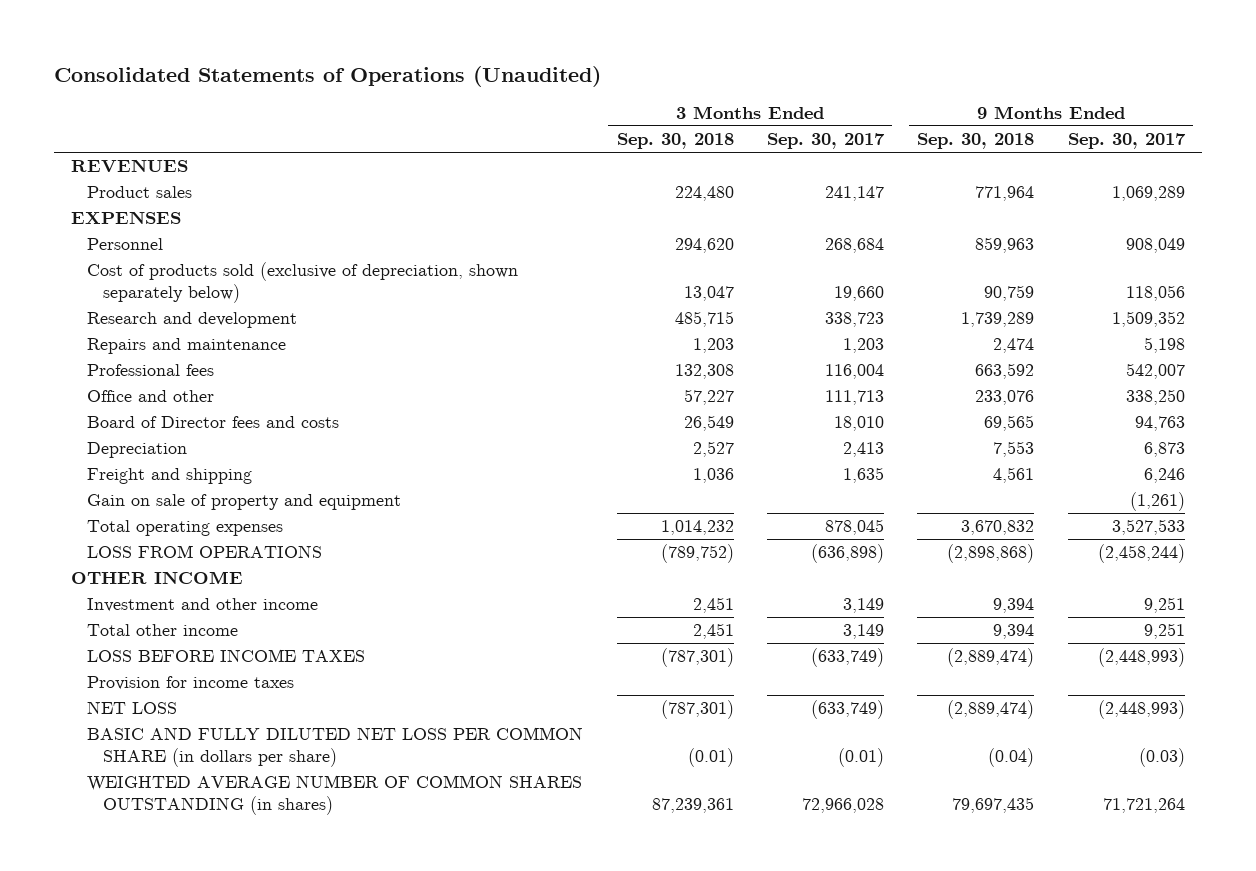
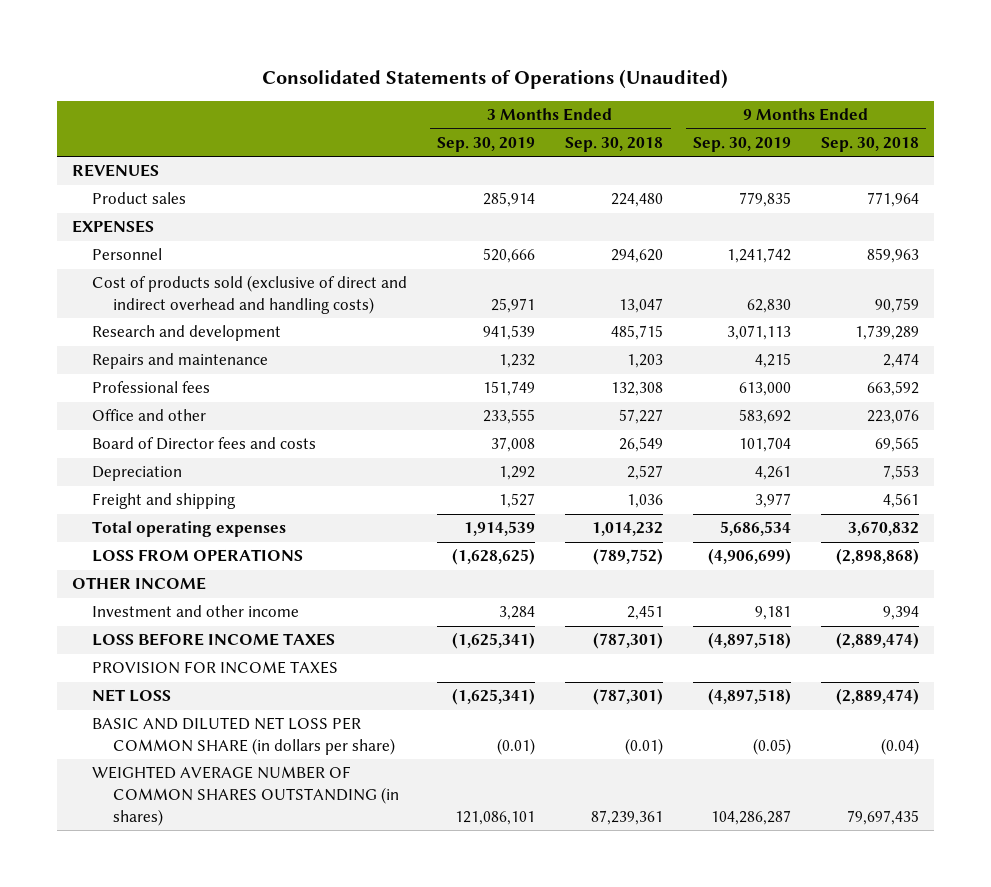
[767,133,886,150] Sep. 30, 2017 -> none
[1067,133,1186,150] Sep. 30, 2017 -> none
none -> [437,137,536,153] Sep. 30, 2019
none -> [692,137,791,153] Sep. 30, 2019
[87,262,519,303] Cost of products sold (exclusive of depreciation, shown separately below) -> [92,275,408,315] Cost of products sold (exclusive of direct and indirect overhead and handling costs)
[975,390,1035,406] 233,076 -> [866,409,919,425] 223,076
[87,494,402,511] Gain on sale of property and equipment -> none
[87,624,239,637] Total other income -> none
[87,676,295,691] Provision for income taxes -> [92,661,339,675] PROVISION FOR INCOME TAXES
[87,727,584,767] BASIC AND FULLY DILUTED NET LOSS PER COMMON SHARE (in dollars per share) -> [92,717,395,756] BASIC AND DILUTED NET LOSS PER COMMON SHARE (in dollars per share)

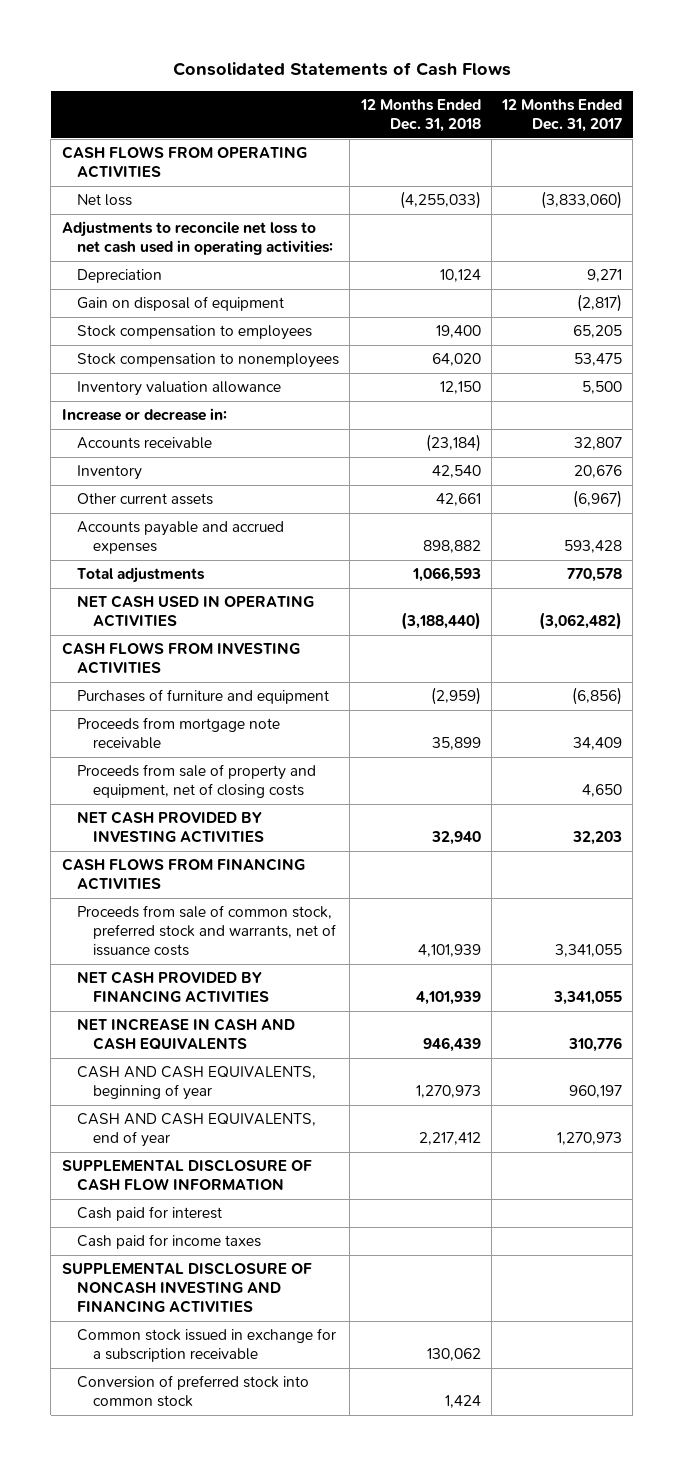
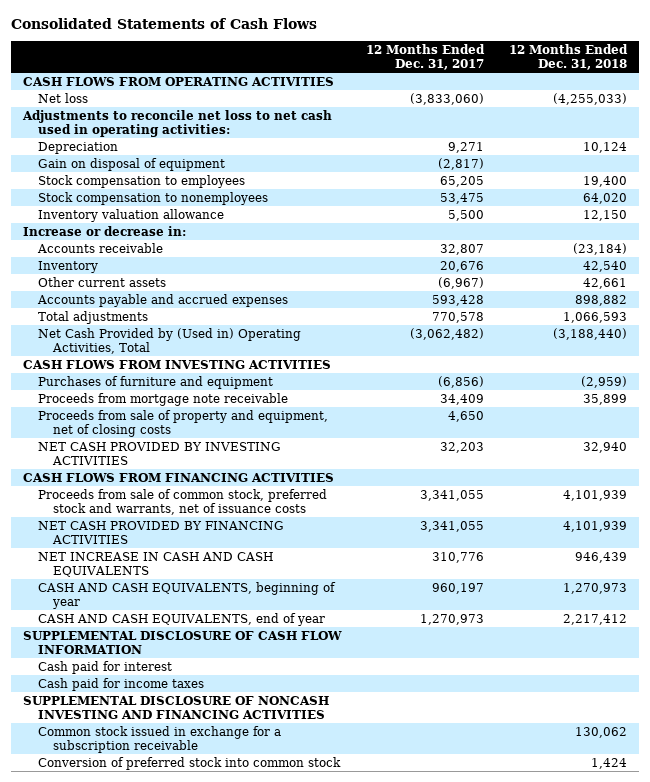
[77,595,315,628] NET CASH USED IN OPERATING ACTIVITIES -> [37,327,301,354] Net Cash Provided by (Used in) Operating Activities, Total

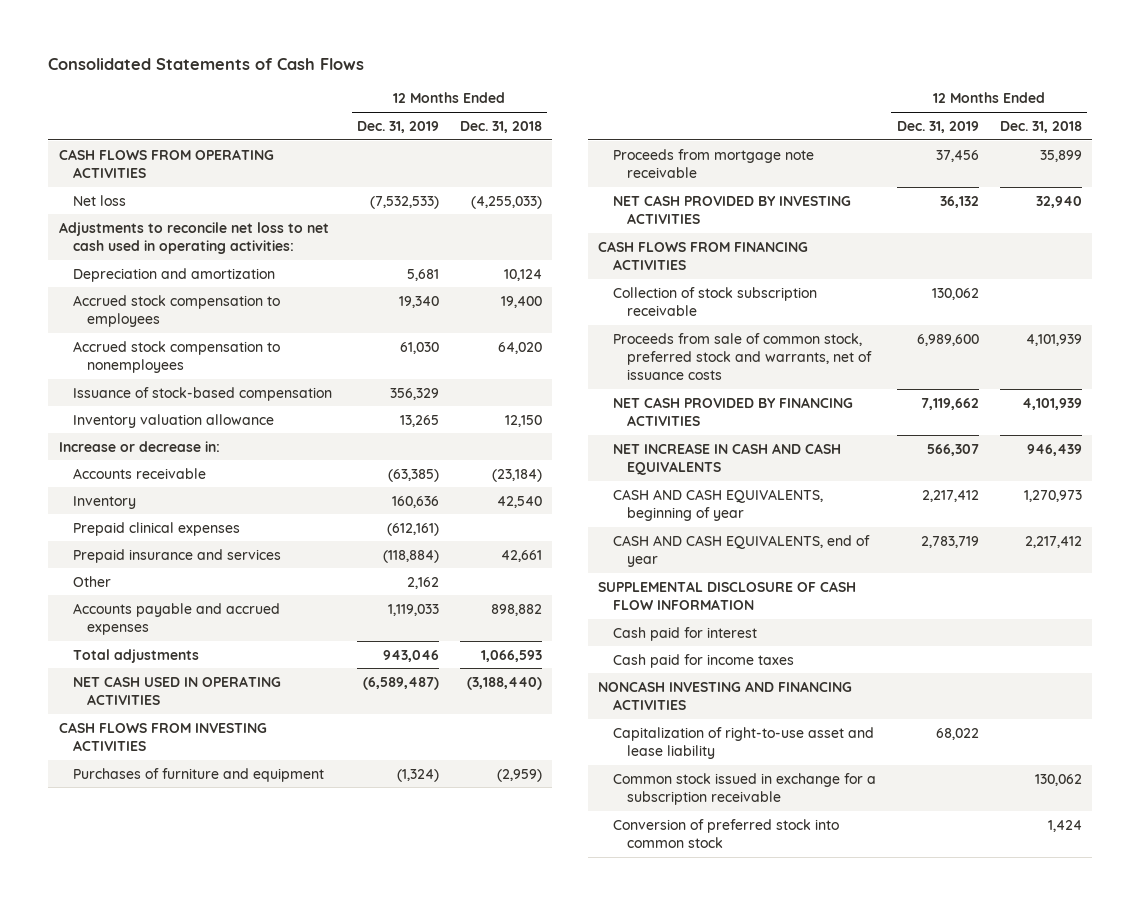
[366,44,486,71] 12 Months Ended Dec. 31, 2017 -> none
none -> [357,120,440,133] Dec. 31, 2019
[37,157,225,171] Gain on disposal of equipment -> none
[37,141,118,154] Depreciation -> [73,267,276,282] Depreciation and amortization
[37,174,245,188] Stock compensation to employees -> [73,294,281,327] Accrued stock compensation to employees
[37,191,268,205] Stock compensation to nonemployees -> [73,340,281,373] Accrued stock compensation to nonemployees
none -> [73,386,333,401] Issuance of stock-based compensation
none -> [73,521,241,536] Prepaid clinical expenses
[37,276,166,287] Other current assets -> [73,548,282,563] Prepaid insurance and services
none -> [73,575,112,587] Other
[37,327,301,354] Net Cash Provided by (Used in) Operating Activities, Total -> [73,675,282,705] NET CASH USED IN OPERATING ACTIVITIES
[37,409,328,437] Proceeds from sale of property and equipment, net of closing costs -> none
none -> [612,286,817,316] Collection of stock subscription receivable
[23,695,330,719] SUPPLEMENTAL DISCLOSURE OF NONCASH INVESTING AND FINANCING ACTIVITIES -> [598,680,853,710] NONCASH INVESTING AND FINANCING ACTIVITIES
none -> [612,726,874,759] Capitalization of right-to-use asset and lease liability

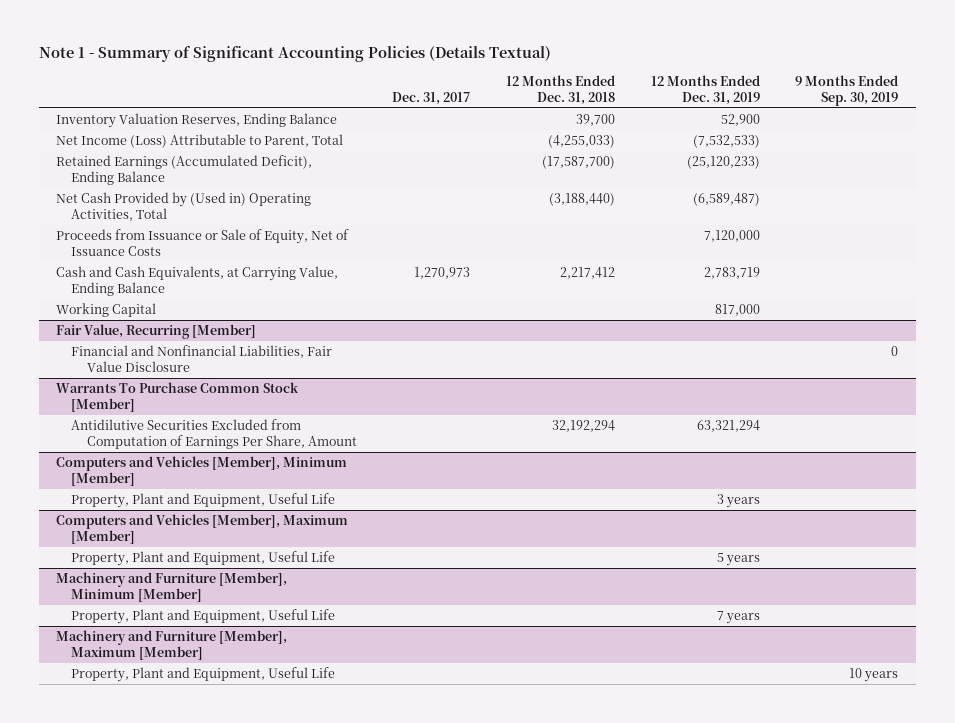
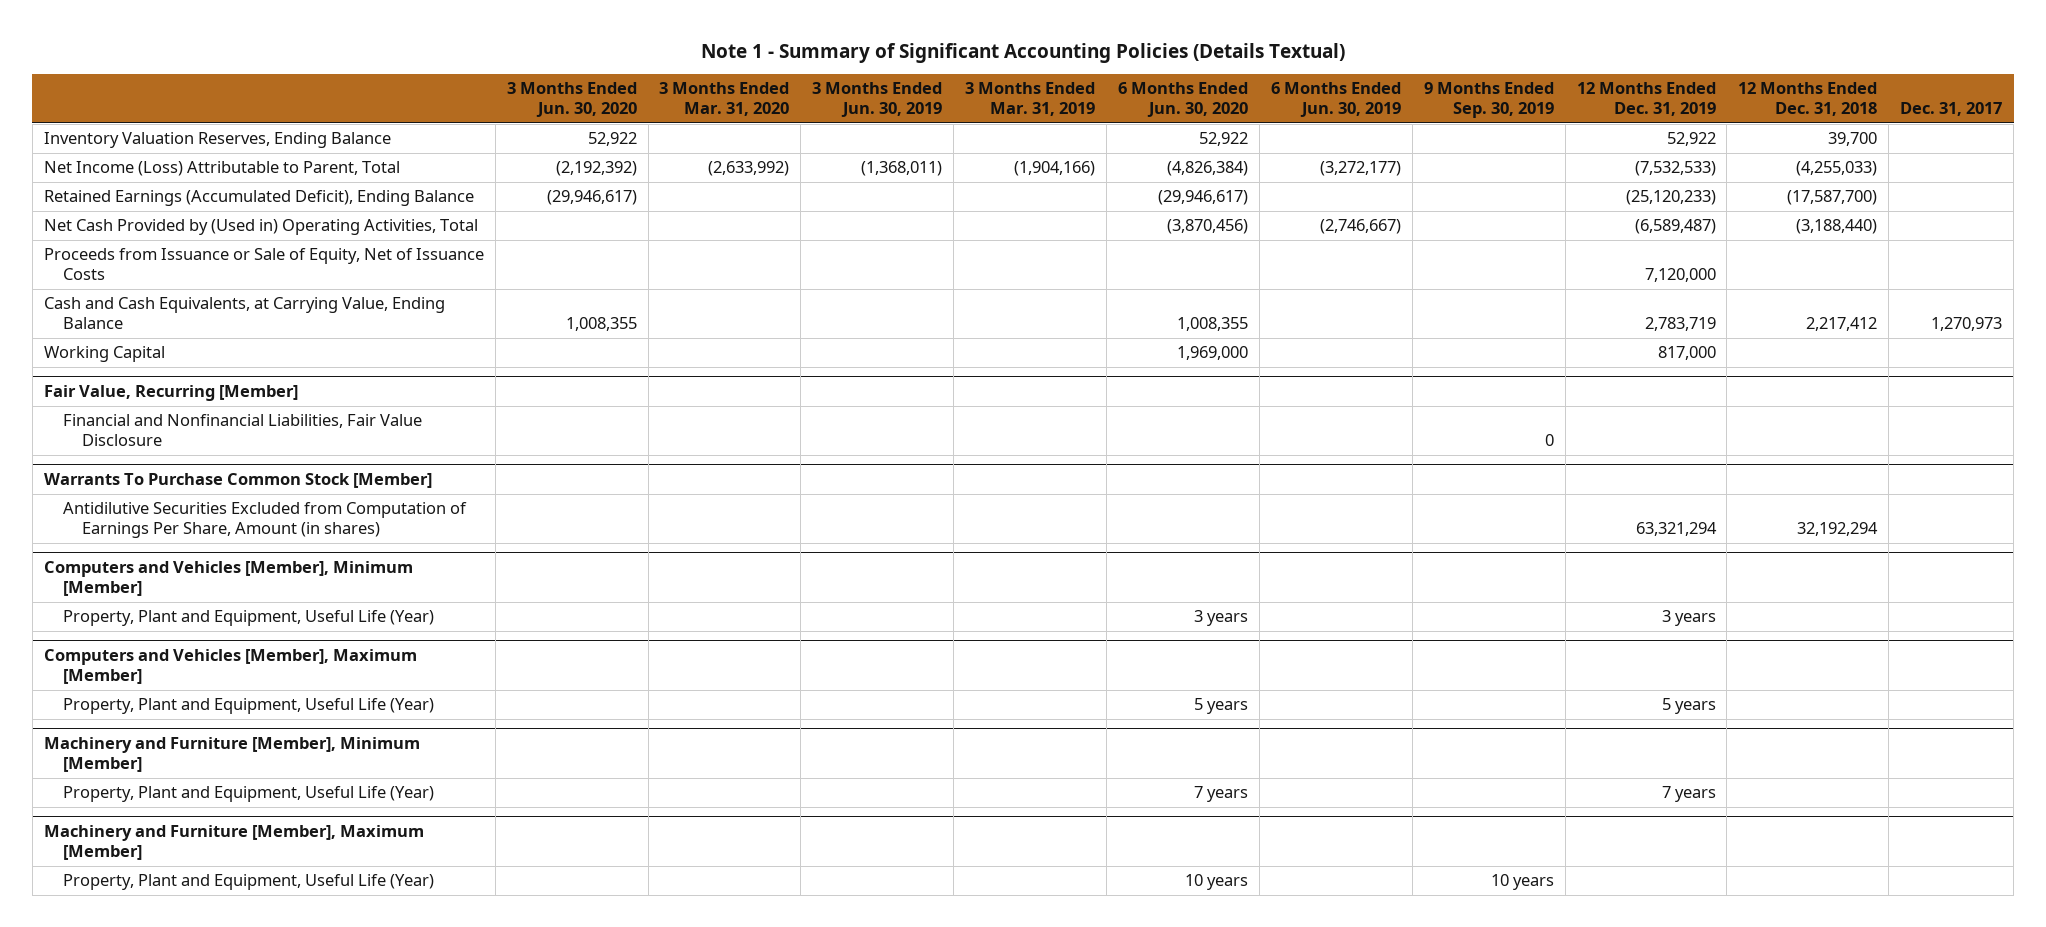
none -> [506,82,637,118] 3 Months Ended Jun. 30, 2020
none -> [659,82,790,117] 3 Months Ended Mar. 31, 2020
none -> [812,82,943,118] 3 Months Ended Jun. 30, 2019
none -> [965,82,1096,117] 3 Months Ended Mar. 31, 2019
none -> [1117,82,1248,118] 6 Months Ended Jun. 30, 2020
none -> [1270,82,1401,118] 6 Months Ended Jun. 30, 2019
[720,113,760,126] 52,900 -> [1666,132,1716,147] 52,922
[71,418,357,450] Antidilutive Securities Excluded from Computation of Earnings Per Share, Amount -> [62,502,467,539] Antidilutive Securities Excluded from Computation of Earnings Per Share, Amount (in shares)
[71,492,336,508] Property, Plant and Equipment, Useful Life -> [62,610,434,627] Property, Plant and Equipment, Useful Life (Year)
[71,550,336,566] Property, Plant and Equipment, Useful Life -> [62,698,434,715] Property, Plant and Equipment, Useful Life (Year)
[71,608,336,624] Property, Plant and Equipment, Useful Life -> [62,786,434,803] Property, Plant and Equipment, Useful Life (Year)
[71,666,336,682] Property, Plant and Equipment, Useful Life -> [62,874,434,891] Property, Plant and Equipment, Useful Life (Year)

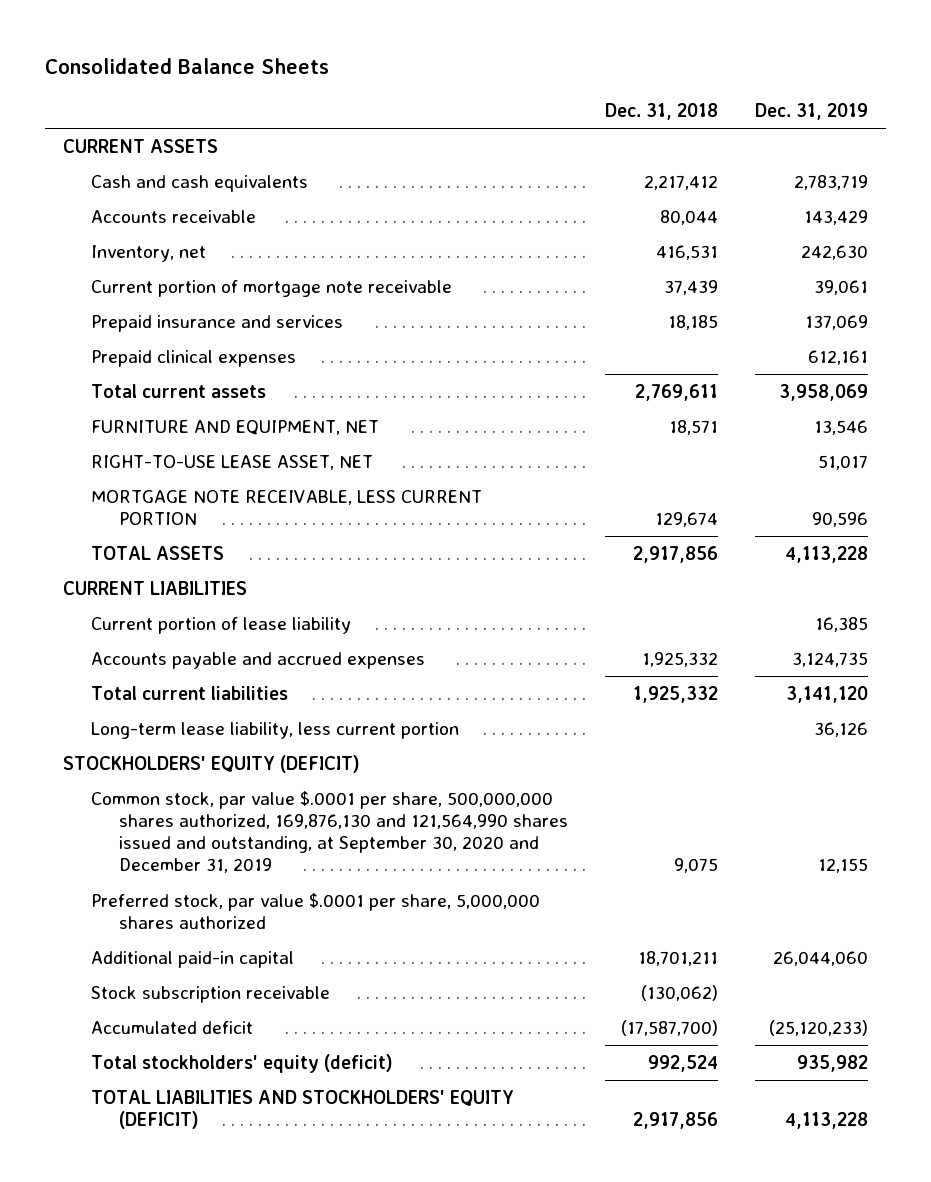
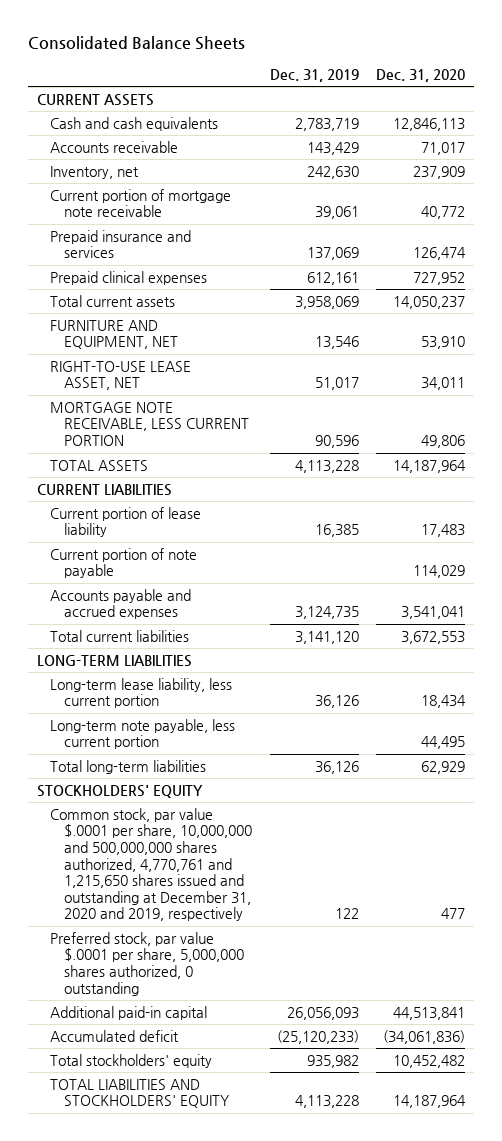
[604,102,718,120] Dec. 31, 2018 -> none
none -> [376,68,466,82] Dec. 31, 2020
none -> [50,547,198,579] Current portion of note payable
none -> [36,654,192,667] LONG-TERM LIABILITIES
[90,986,330,1004] Stock subscription receivable -> none
none -> [50,718,236,750] Long-term note payable, less current portion
none -> [50,759,207,774] Total long-term liabilities
[63,755,361,774] STOCKHOLDERS' EQUITY (DEFICIT) -> [36,784,203,798] STOCKHOLDERS' EQUITY
[90,791,568,874] Common stock, par value $.0001 per share, 500,000,000 shares authorized, 169,876,130 and 121,564,990 shares issued and outstanding, at September 30, 2020 and December 31, 2019 -> [50,807,253,922] Common stock, par value $.0001 per share, 10,000,000 and 500,000,000 shares authorized, 4,770,761 and 1,215,650 shares issued and outstanding at December 31, 2020 and 2019, respectively
[817,858,868,874] 12,155 -> [334,908,359,920] 122
[90,893,540,930] Preferred stock, par value $.0001 per share, 5,000,000 shares authorized -> [50,931,245,996] Preferred stock, par value $.0001 per share, 5,000,000 shares authorized, 0 outstanding
[772,951,868,967] 26,044,060 -> [286,1006,359,1020] 26,056,093
[90,1054,393,1074] Total stockholders' equity (deficit) -> [50,1053,213,1068] Total stockholders' equity
[90,1090,514,1130] TOTAL LIABILITIES AND STOCKHOLDERS' EQUITY (DEFICIT) -> [50,1078,230,1109] TOTAL LIABILITIES AND STOCKHOLDERS' EQUITY

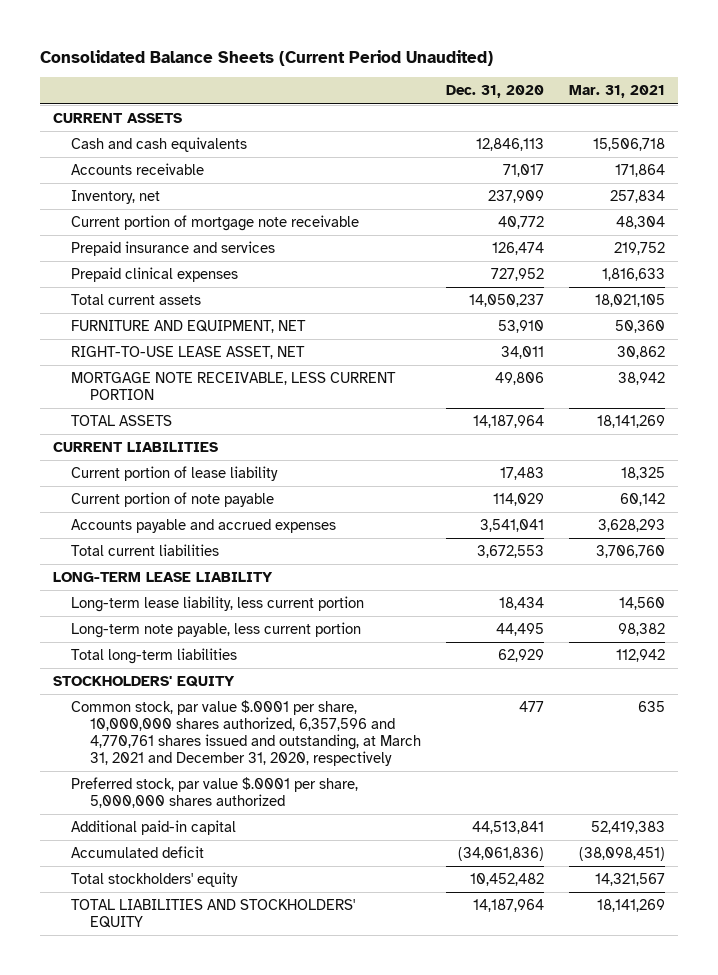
[27,36,245,51] Consolidated Balance Sheets -> [40,49,494,66] Consolidated Balance Sheets (Current Period Unaudited)
[269,68,359,82] Dec. 31, 2019 -> none
none -> [569,85,666,99] Mar. 31, 2021
[36,654,192,667] LONG-TERM LIABILITIES -> [52,572,273,583] LONG-TERM LEASE LIABILITY
[50,807,253,922] Common stock, par value $.0001 per share, 10,000,000 and 500,000,000 shares authorized, 4,770,761 and 1,215,650 shares issued and outstanding at December 31, 2020 and 2019, respectively -> [71,700,421,766] Common stock, par value $.0001 per share, 10,000,000 shares authorized, 6,357,596 and 4,770,761 shares issued and outstanding, at March 31, 2021 and December 31, 2020, respectively
[50,931,245,996] Preferred stock, par value $.0001 per share, 5,000,000 shares authorized, 0 outstanding -> [71,777,359,809] Preferred stock, par value $.0001 per share, 5,000,000 shares authorized

